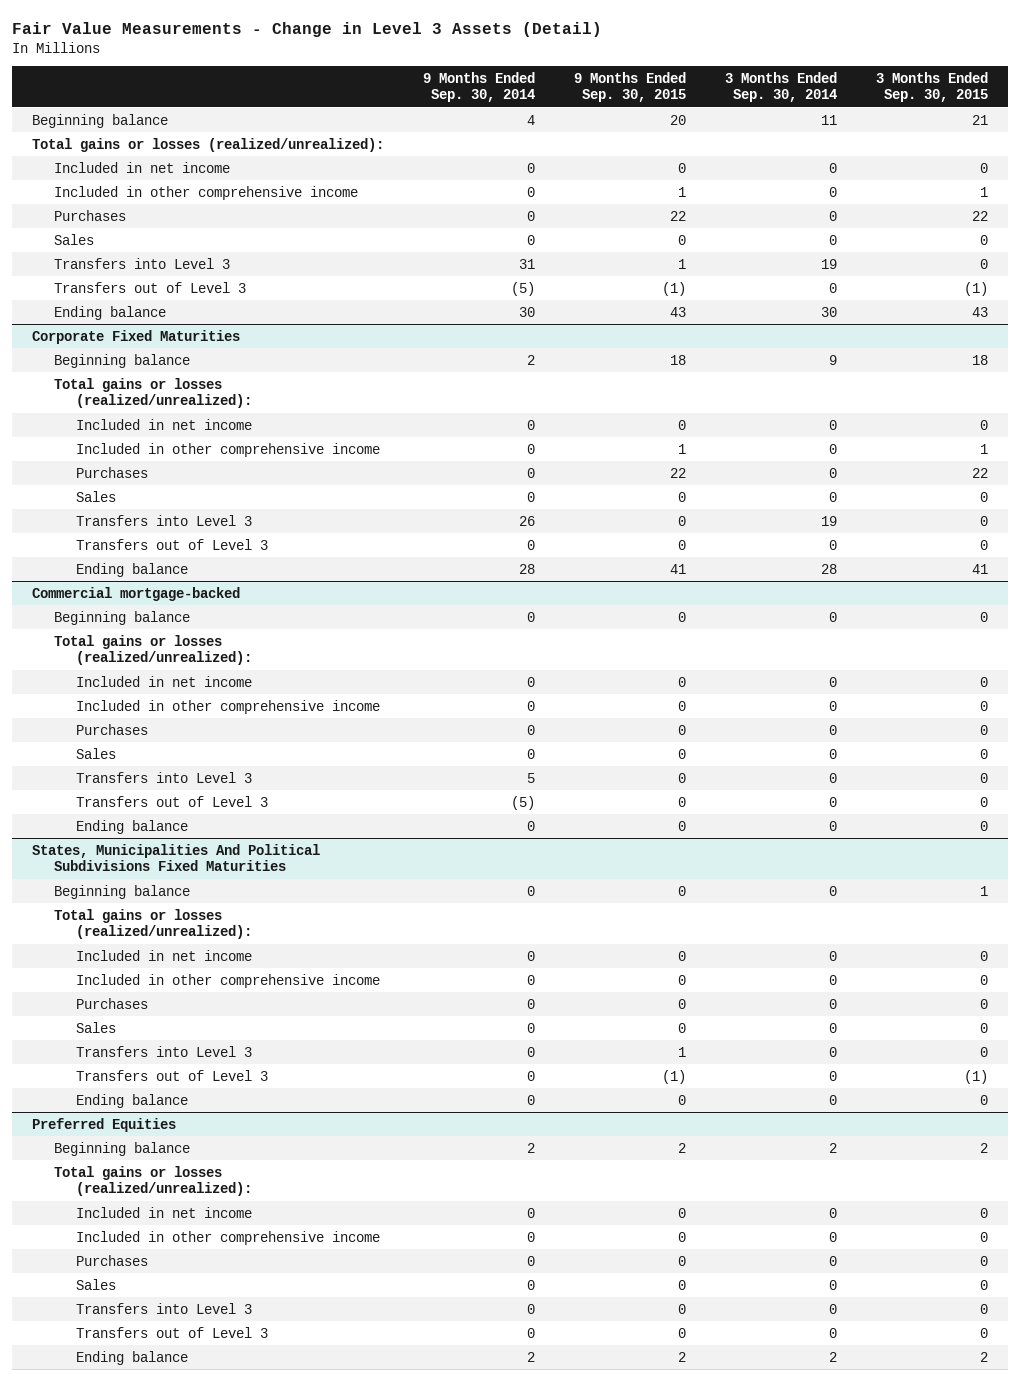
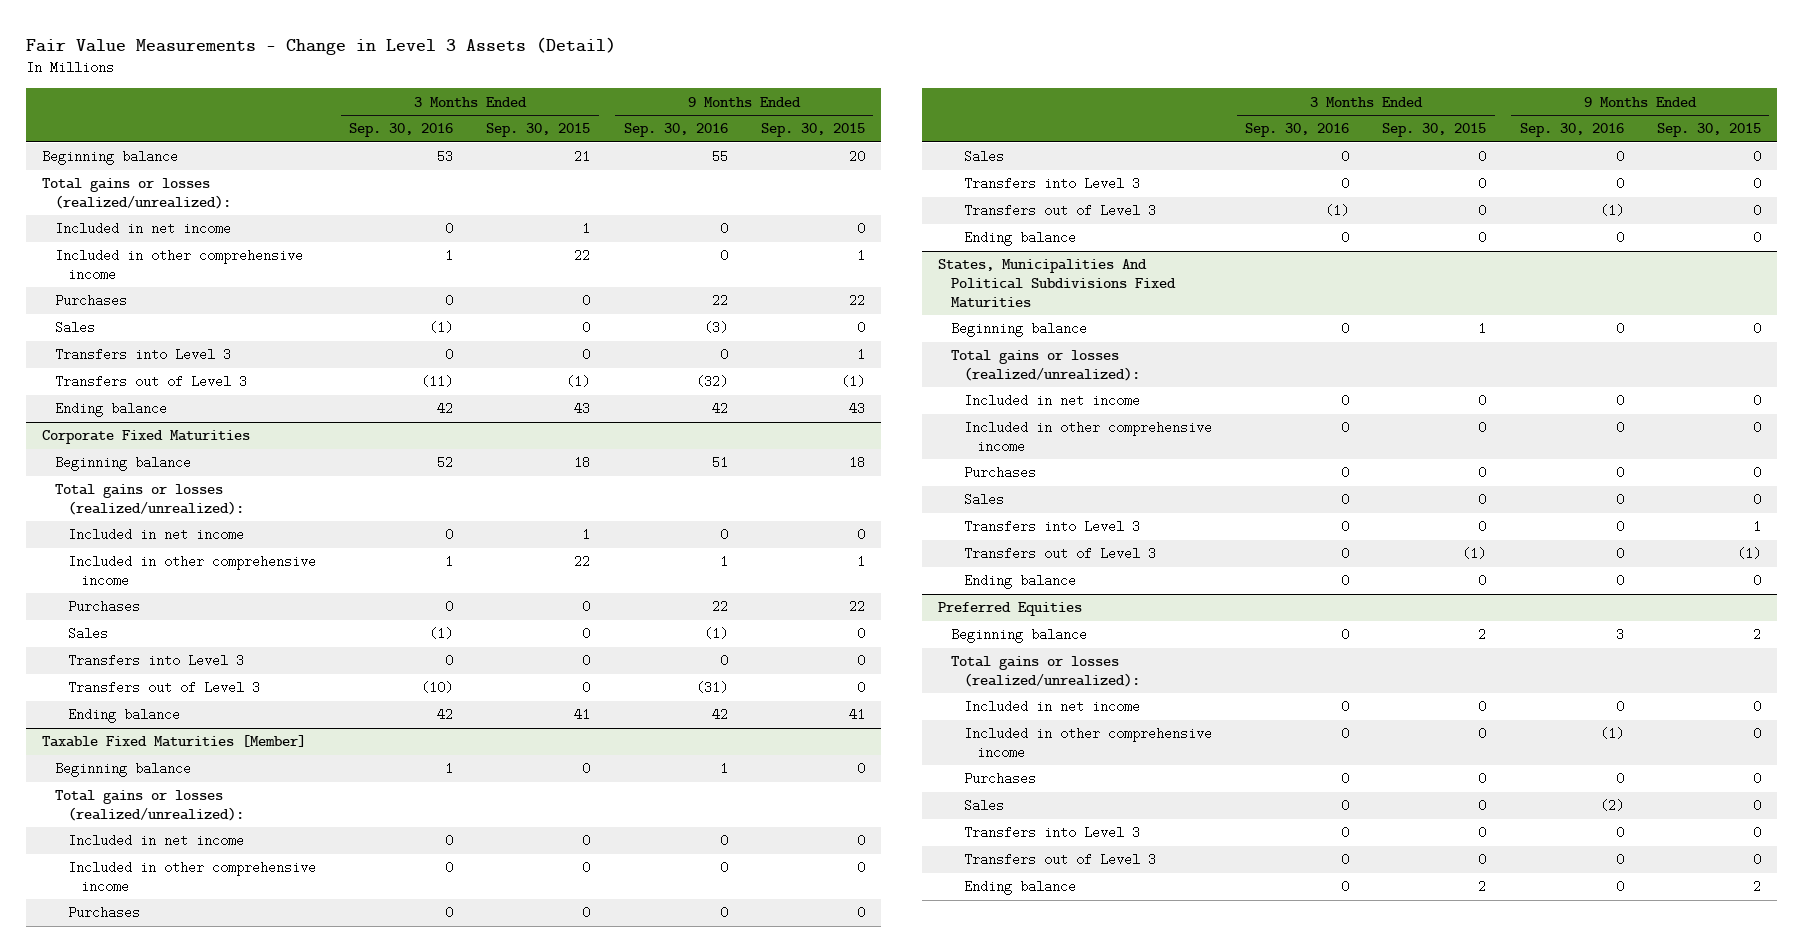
[422,72,535,103] 9 Months Ended Sep. 30, 2014 -> none
[725,72,838,103] 3 Months Ended Sep. 30, 2014 -> none
none -> [349,123,454,138] Sep. 30, 2016
none -> [623,123,728,138] Sep. 30, 2016
[980,162,989,173] 0 -> [582,222,591,236] 1
[980,186,989,197] 1 -> [574,249,591,263] 22
[972,210,989,221] 22 -> [582,294,591,308] 0
[980,419,989,430] 0 -> [582,528,591,542] 1
[980,443,989,454] 1 -> [574,555,591,569] 22
[972,467,989,478] 22 -> [582,600,591,614] 0
[31,586,240,601] Commercial mortgage-backed -> none
none -> [42,735,307,748] Taxable Fixed Maturities [Member]

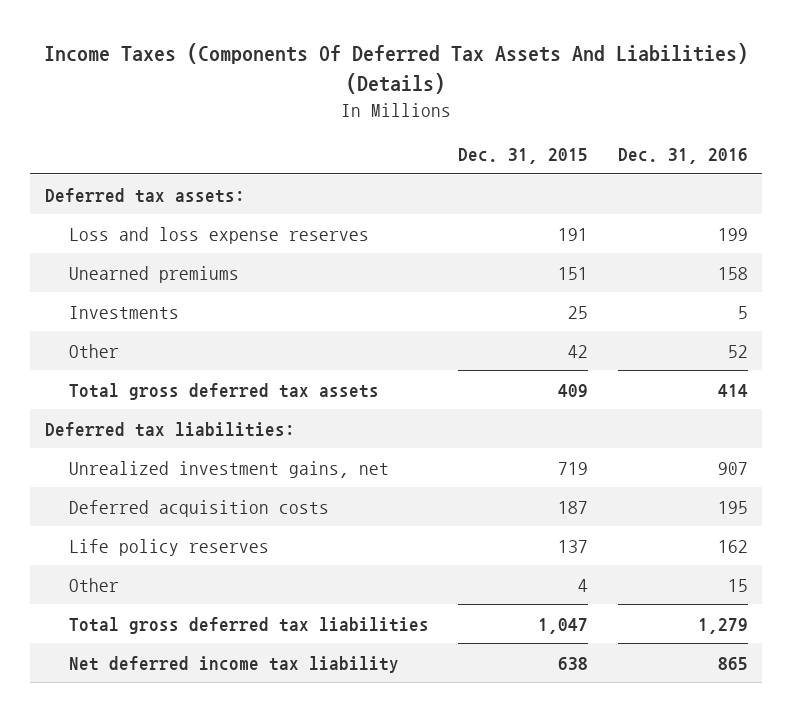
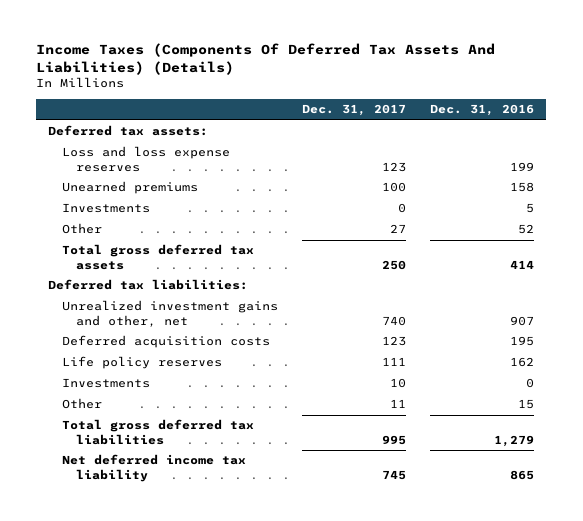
[458,148,589,165] Dec. 31, 2015 -> none
none -> [302,104,407,117] Dec. 31, 2017
[68,460,389,478] Unrealized investment gains, net -> [62,300,279,327] Unrealized investment gains and other, net
none -> [62,378,151,389] Investments

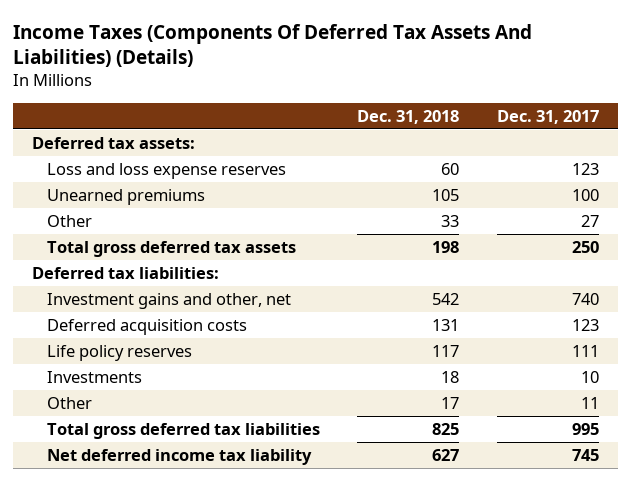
[430,104,535,117] Dec. 31, 2016 -> none
none -> [357,109,460,124] Dec. 31, 2018
[62,203,151,214] Investments -> none
[62,300,279,327] Unrealized investment gains and other, net -> [46,292,291,309] Investment gains and other, net

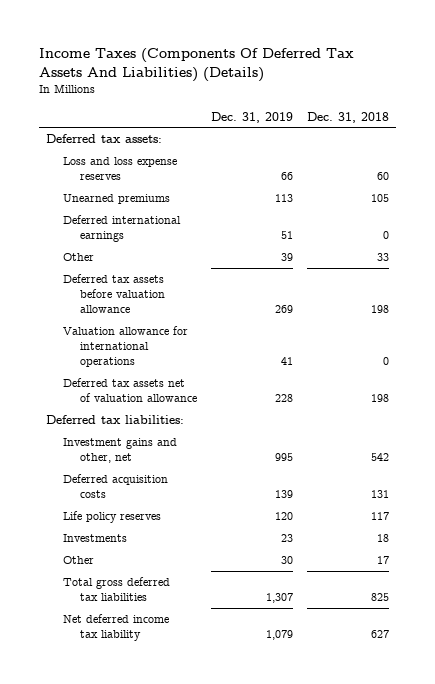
[497,109,600,124] Dec. 31, 2017 -> none
none -> [210,111,293,123] Dec. 31, 2019
none -> [62,215,181,242] Deferred international earnings
[46,240,296,257] Total gross deferred tax assets -> [62,274,166,313] Deferred tax assets before valuation allowance
none -> [62,326,188,367] Valuation allowance for international operations
none -> [62,378,198,402] Deferred tax assets net of valuation allowance

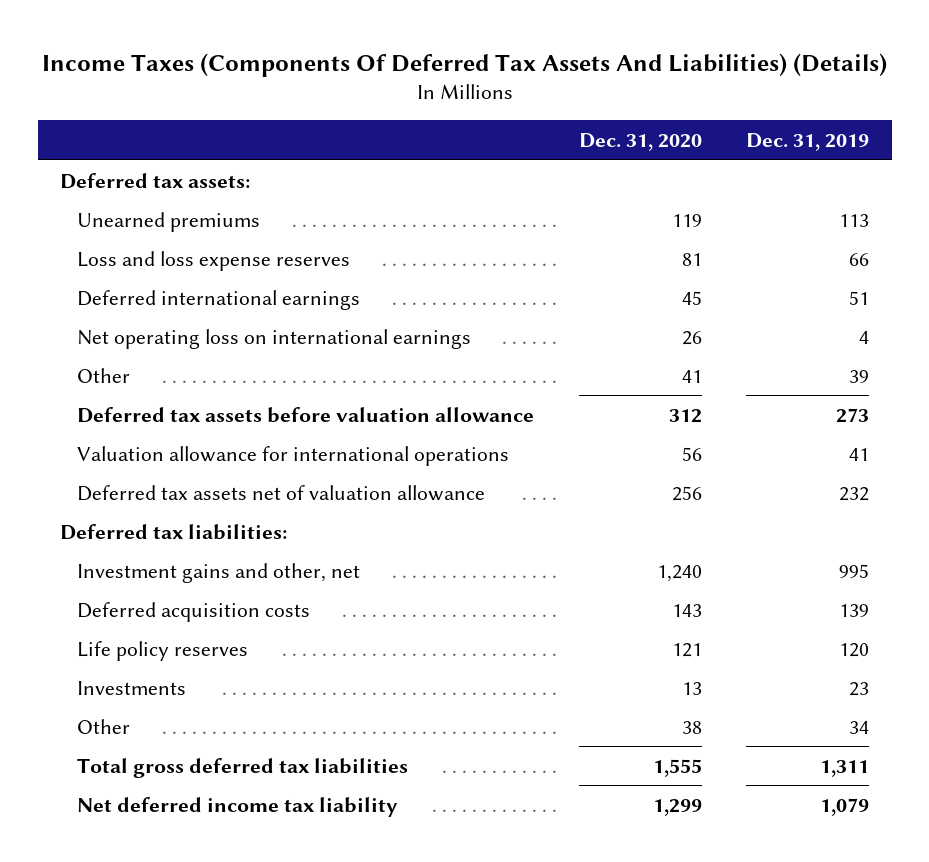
[306,111,389,123] Dec. 31, 2018 -> none
none -> [578,133,702,152] Dec. 31, 2020
[62,157,177,180] Loss and loss expense reserves -> [77,250,351,271] Loss and loss expense reserves
none -> [77,328,472,349] Net operating loss on international earnings
[274,304,293,313] 269 -> [836,407,870,423] 273
[274,393,293,402] 228 -> [839,486,870,501] 232
[280,556,293,565] 30 -> [849,720,870,734] 34
[265,592,293,603] 1,307 -> [820,759,870,777] 1,311

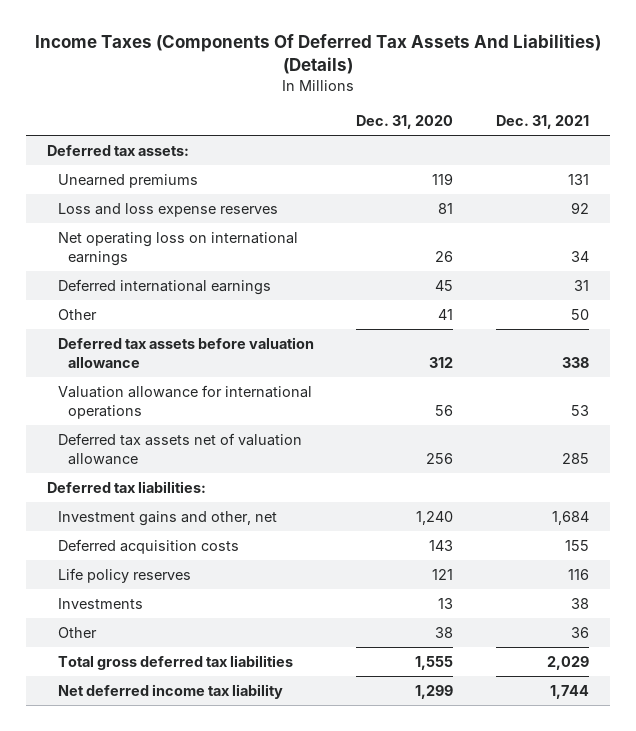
[746,133,870,152] Dec. 31, 2019 -> none
none -> [495,114,589,129] Dec. 31, 2021
[77,289,361,310] Deferred international earnings -> [57,278,271,295] Deferred international earnings

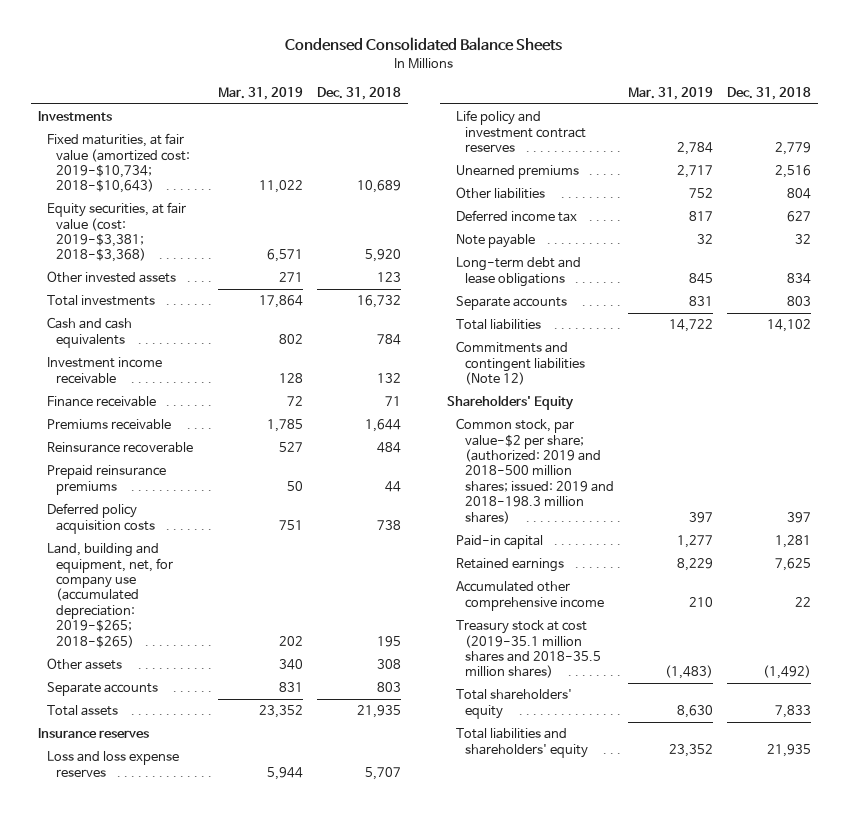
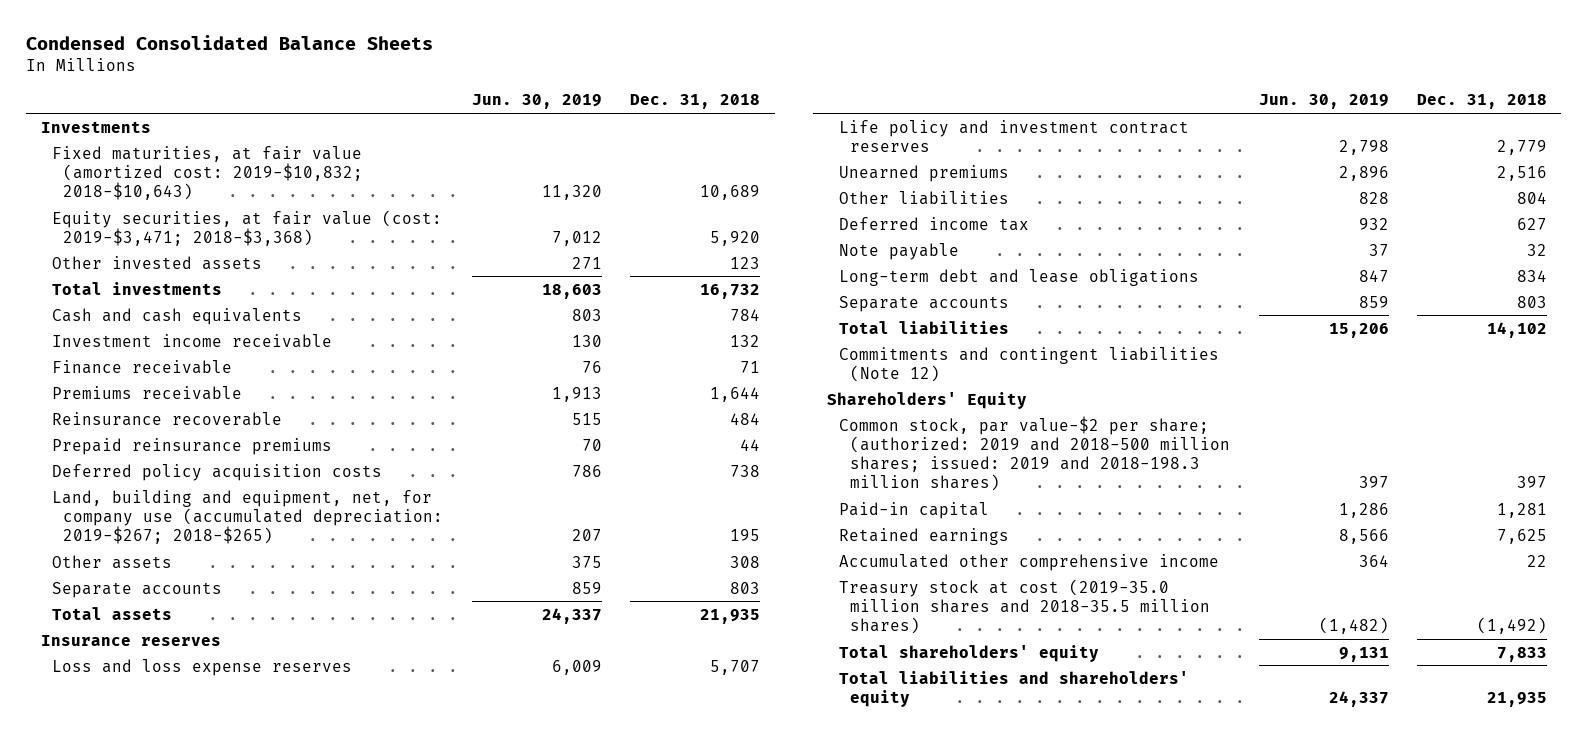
[218,86,304,100] Mar. 31, 2019 -> none
none -> [471,94,602,110] Jun. 30, 2019
[46,133,190,194] Fixed maturities, at fair value (amortized cost: 2019-$10,734; 2018-$10,643) -> [51,145,364,200] Fixed maturities, at fair value (amortized cost: 2019-$10,832; 2018-$10,643)
[46,202,186,263] Equity securities, at fair value (cost: 2019-$3,381; 2018-$3,368) -> [51,209,442,246] Equity securities, at fair value (cost: 2019-$3,471; 2018-$3,368)
[46,543,173,648] Land, building and equipment, net, for company use (accumulated depreciation: 2019-$265; 2018-$265) -> [51,489,444,544] Land, building and equipment, net, for company use (accumulated depreciation: 2019-$267; 2018-$265)
[456,620,602,679] Treasury stock at cost (2019-35.1 million shares and 2018-35.5 million shares) -> [838,578,1211,634] Treasury stock at cost (2019-35.0 million shares and 2018-35.5 million shares)

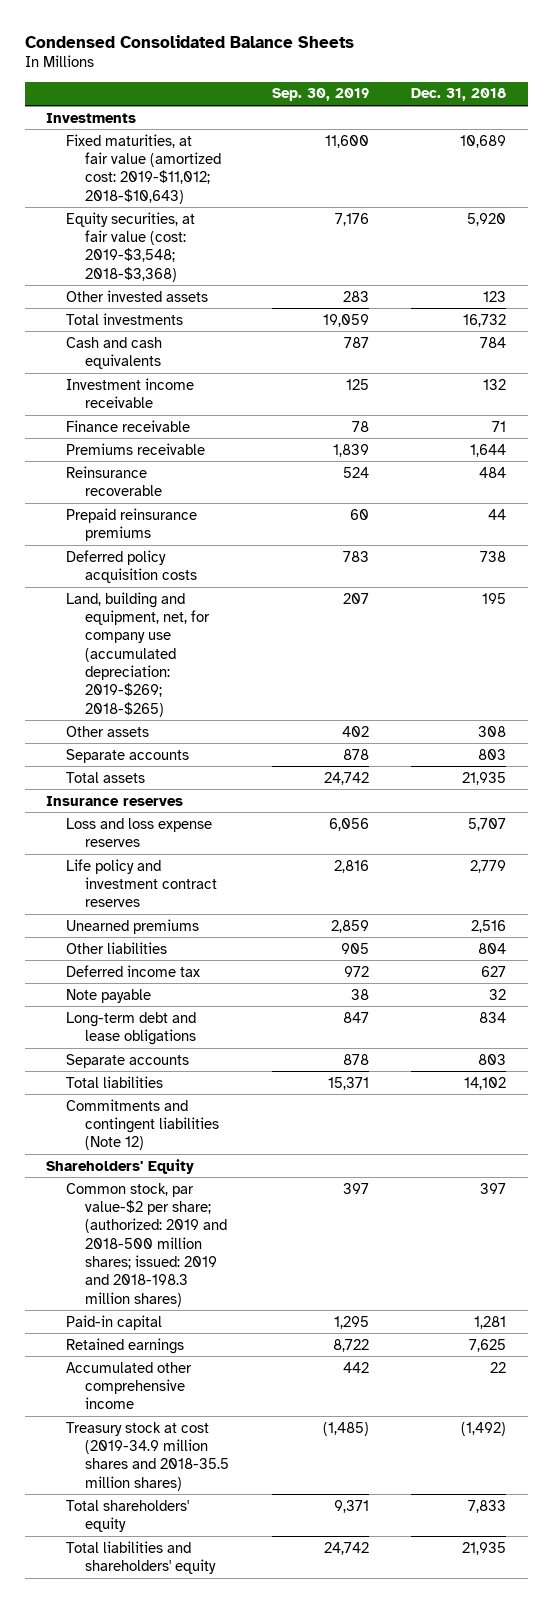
[471,94,602,110] Jun. 30, 2019 -> none
none -> [271,88,369,102] Sep. 30, 2019
[51,145,364,200] Fixed maturities, at fair value (amortized cost: 2019-$10,832; 2018-$10,643) -> [65,133,222,204] Fixed maturities, at fair value (amortized cost: 2019-$11,012; 2018-$10,643)
[51,209,442,246] Equity securities, at fair value (cost: 2019-$3,471; 2018-$3,368) -> [65,211,195,282] Equity securities, at fair value (cost: 2019-$3,548; 2018-$3,368)
[51,489,444,544] Land, building and equipment, net, for company use (accumulated depreciation: 2019-$267; 2018-$265) -> [65,591,211,717] Land, building and equipment, net, for company use (accumulated depreciation: 2019-$269; 2018-$265)
[838,578,1211,634] Treasury stock at cost (2019-35.0 million shares and 2018-35.5 million shares) -> [65,1421,230,1491] Treasury stock at cost (2019-34.9 million shares and 2018-35.5 million shares)

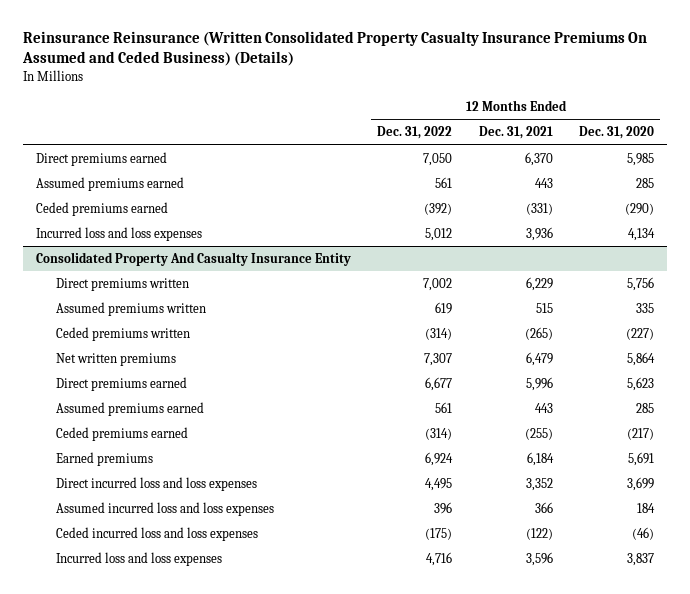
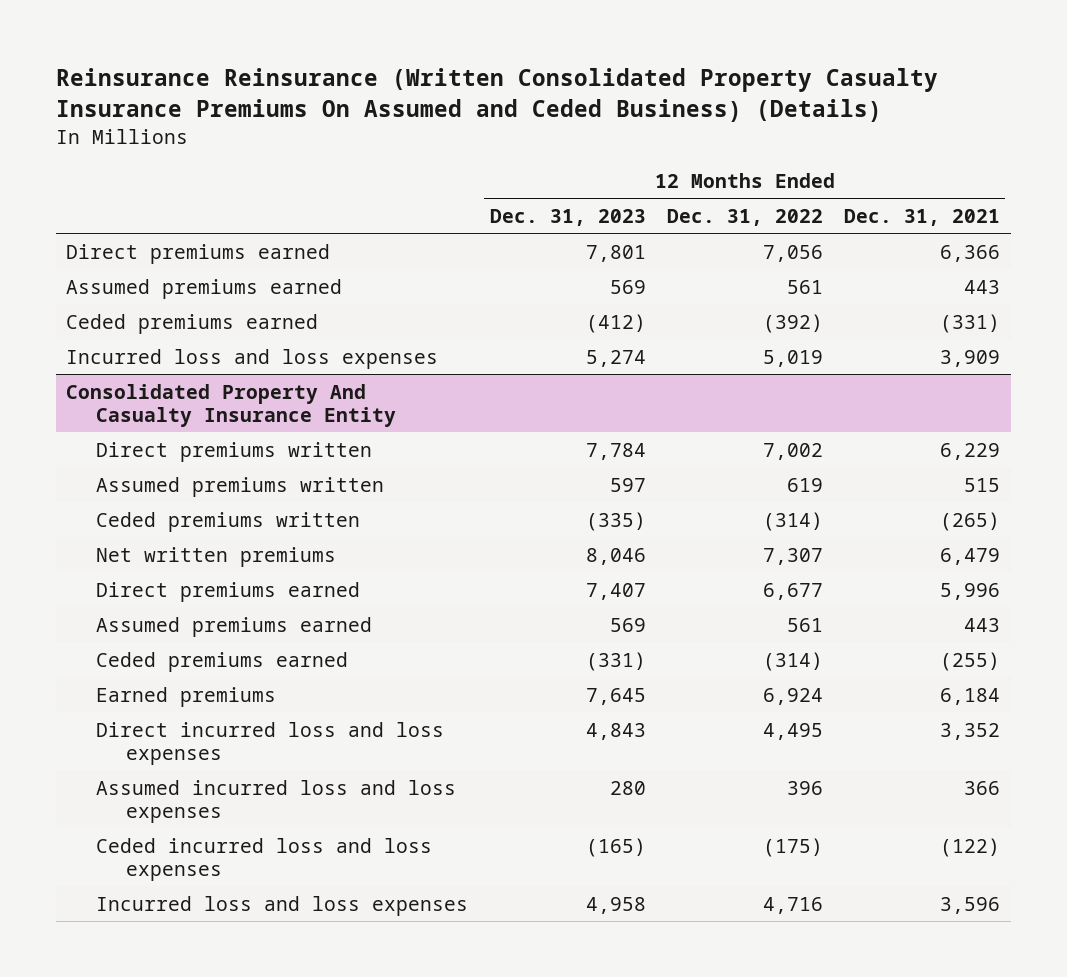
[578,126,654,140] Dec. 31, 2020 -> none
none -> [489,208,646,226] Dec. 31, 2023
[423,153,453,167] 7,050 -> [762,244,823,262] 7,056
[524,152,553,167] 6,370 -> [940,244,1001,262] 6,366
[425,228,453,242] 5,012 -> [762,349,823,367] 5,019
[525,227,553,242] 3,936 -> [940,349,1001,367] 3,909

